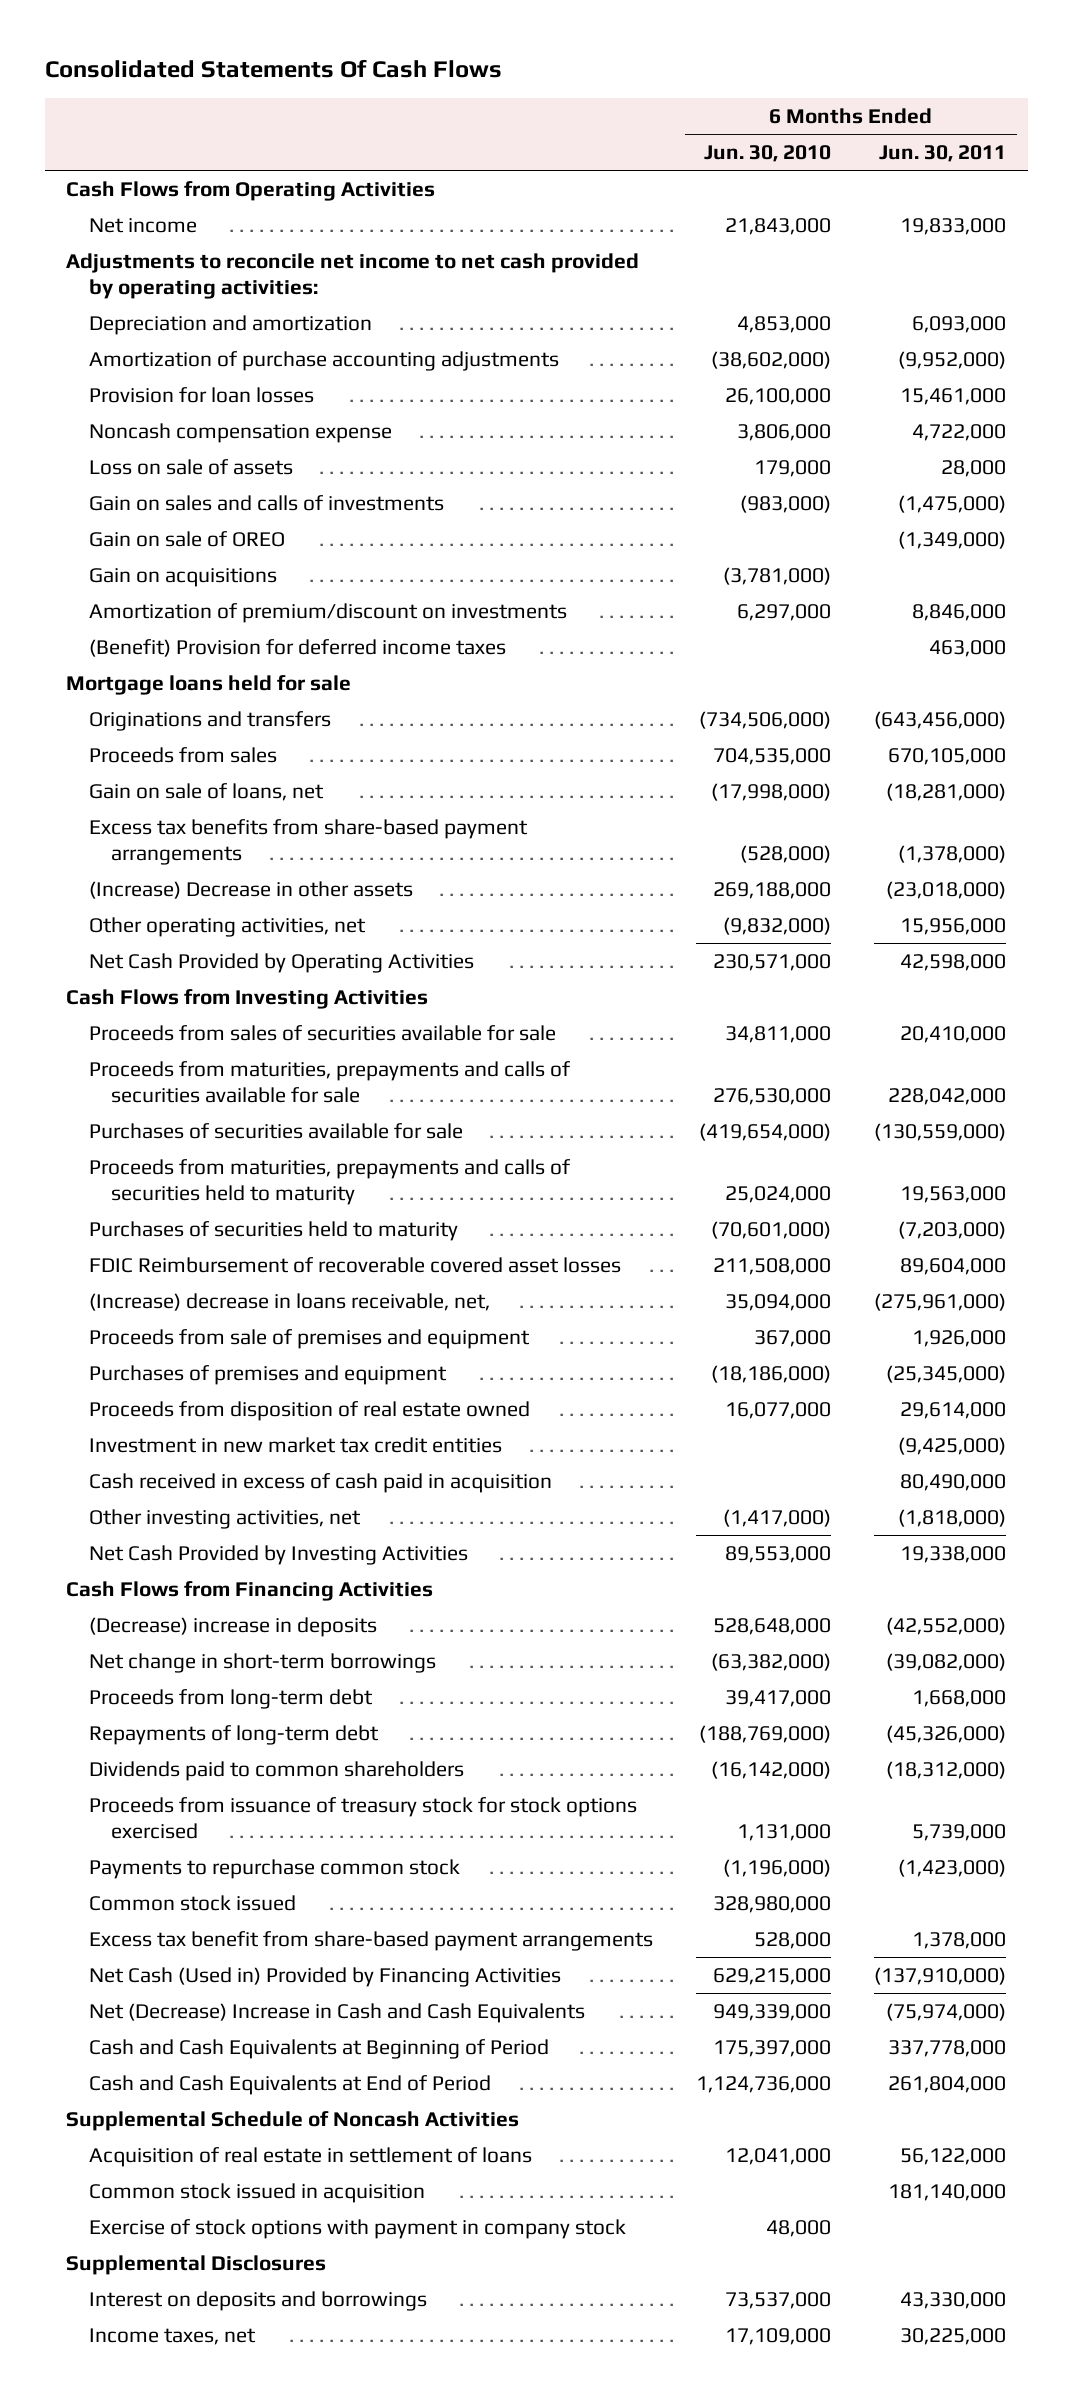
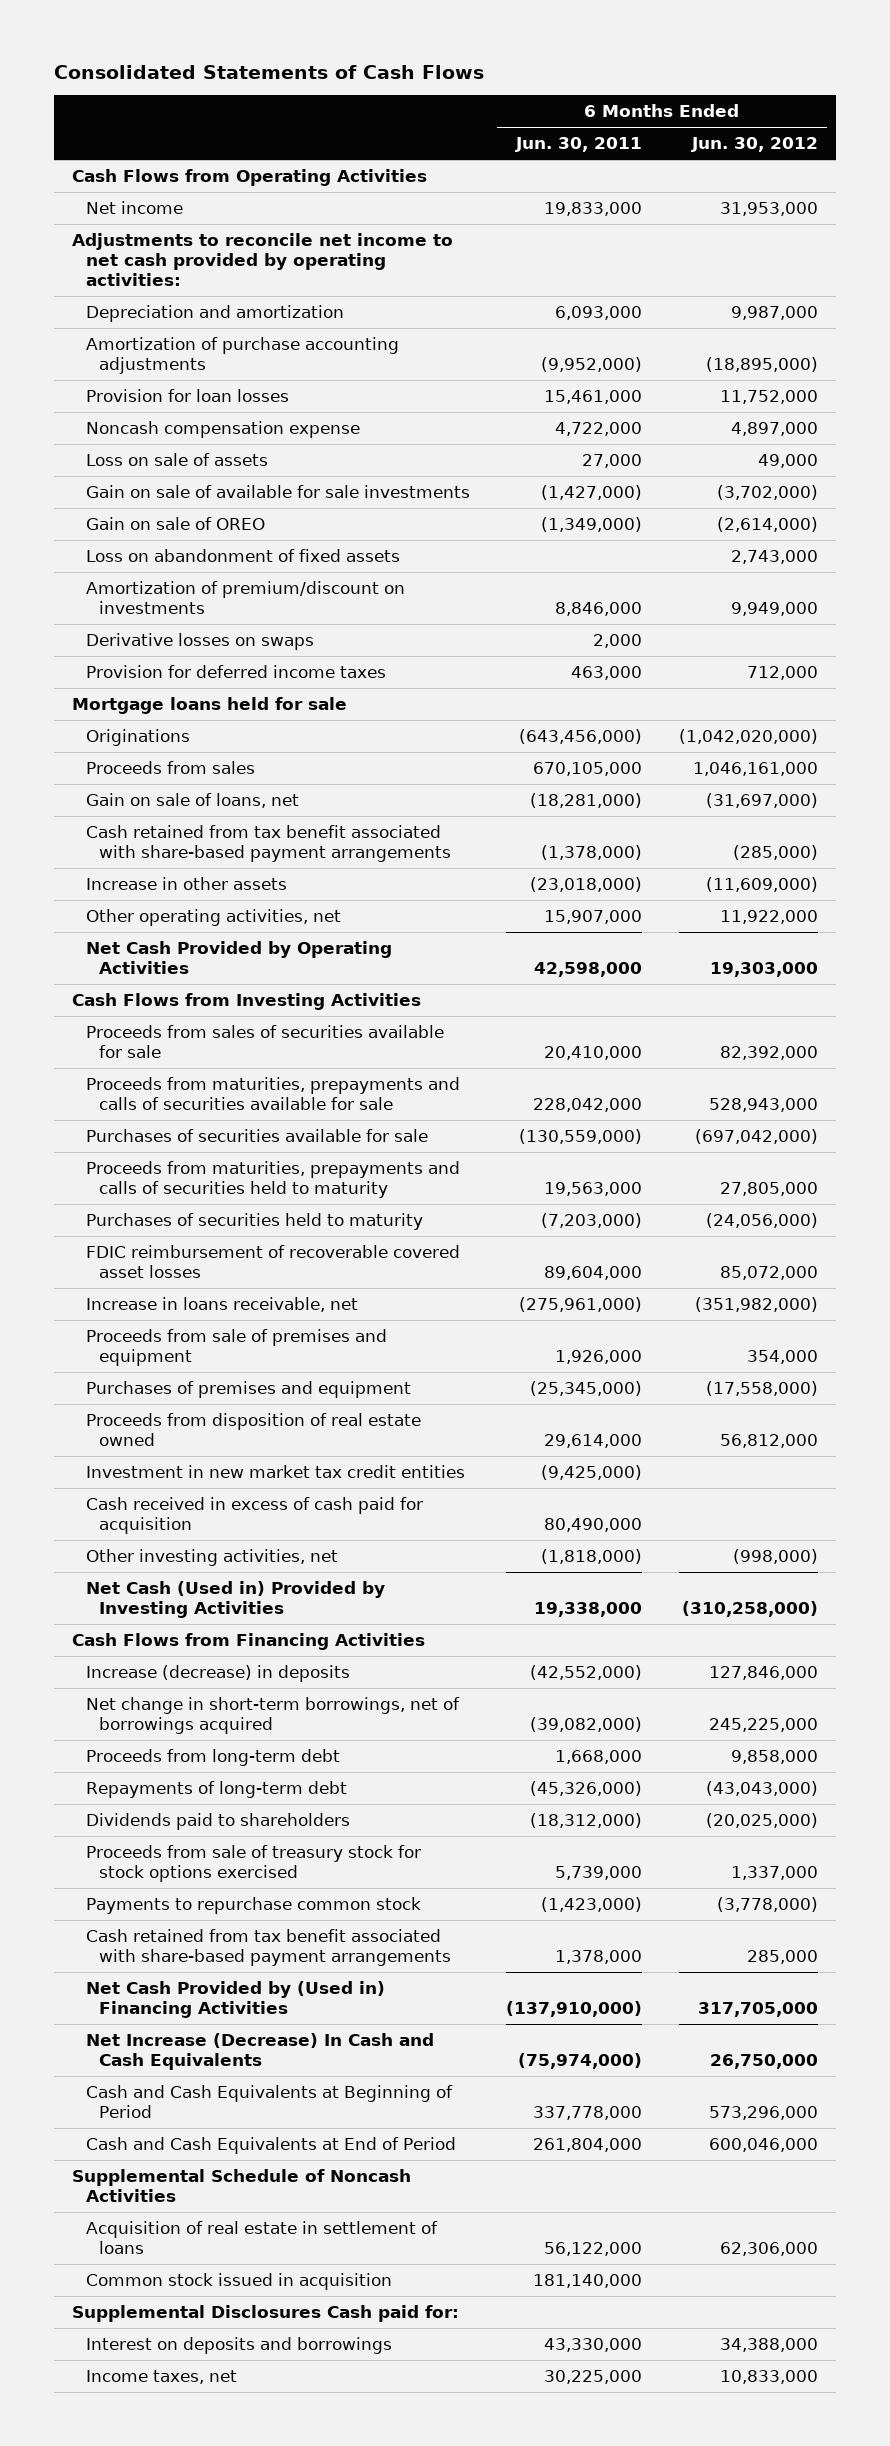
[44,59,502,79] Consolidated Statements Of Cash Flows -> [53,64,484,79] Consolidated Statements of Cash Flows
[704,144,832,162] Jun. 30, 2010 -> none
none -> [691,137,819,153] Jun. 30, 2012
[941,459,1007,477] 28,000 -> [582,453,643,468] 27,000
[88,494,444,511] Gain on sales and calls of investments -> [85,484,470,498] Gain on sale of available for sale investments
[898,494,1007,513] (1,475,000) -> [541,484,643,500] (1,427,000)
[88,567,277,587] Gain on acquisitions -> none
none -> [85,548,400,562] Loss on abandonment of fixed assets
none -> [85,632,314,650] Derivative losses on swaps
[88,638,506,657] (Benefit) Provision for deferred income taxes -> [85,664,386,678] Provision for deferred income taxes
[88,710,331,731] Originations and transfers -> [85,728,190,746] Originations
[88,818,528,865] Excess tax benefits from share-based payment arrangements -> [85,824,452,862] Cash retained from tax benefit associated with share-based payment arrangements
[88,880,413,899] (Increase) Decrease in other assets -> [85,876,287,890] Increase in other assets
[900,917,1007,935] 15,956,000 -> [544,909,643,924] 15,907,000
[88,1256,621,1273] FDIC Reimbursement of recoverable covered asset losses -> [85,1244,460,1278] FDIC reimbursement of recoverable covered asset losses
[88,1292,490,1311] (Increase) decrease in loans receivable, net, -> [85,1296,358,1312] Increase in loans receivable, net
[88,1472,552,1493] Cash received in excess of cash paid in acquisition -> [85,1496,423,1534] Cash received in excess of cash paid for acquisition
[88,1544,468,1565] Net Cash Provided by Investing Activities -> [85,1580,385,1618] Net Cash (Used in) Provided by Investing Activities
[88,1616,377,1637] (Decrease) increase in deposits -> [85,1664,350,1682] Increase (decrease) in deposits
[88,1652,436,1673] Net change in short-term borrowings -> [85,1696,460,1734] Net change in short-term borrowings, net of borrowings acquired
[88,1760,464,1781] Dividends paid to common shareholders -> [85,1812,350,1830] Dividends paid to shareholders
[88,1796,637,1839] Proceeds from issuance of treasury stock for stock options exercised -> [85,1844,421,1882] Proceeds from sale of treasury stock for stock options exercised
[88,1894,296,1911] Common stock issued -> none
[88,1930,653,1951] Excess tax benefit from share-based payment arrangements -> [85,1928,452,1966] Cash retained from tax benefit associated with share-based payment arrangements
[88,1966,561,1987] Net Cash (Used in) Provided by Financing Activities -> [85,1980,385,2018] Net Cash Provided by (Used in) Financing Activities
[88,2002,585,2023] Net (Decrease) Increase in Cash and Cash Equivalents -> [85,2032,434,2070] Net Increase (Decrease) In Cash and Cash Equivalents
[88,2218,626,2239] Exercise of stock options with payment in company stock -> none
[66,2254,327,2275] Supplemental Disclosures -> [72,2304,460,2322] Supplemental Disclosures Cash paid for:

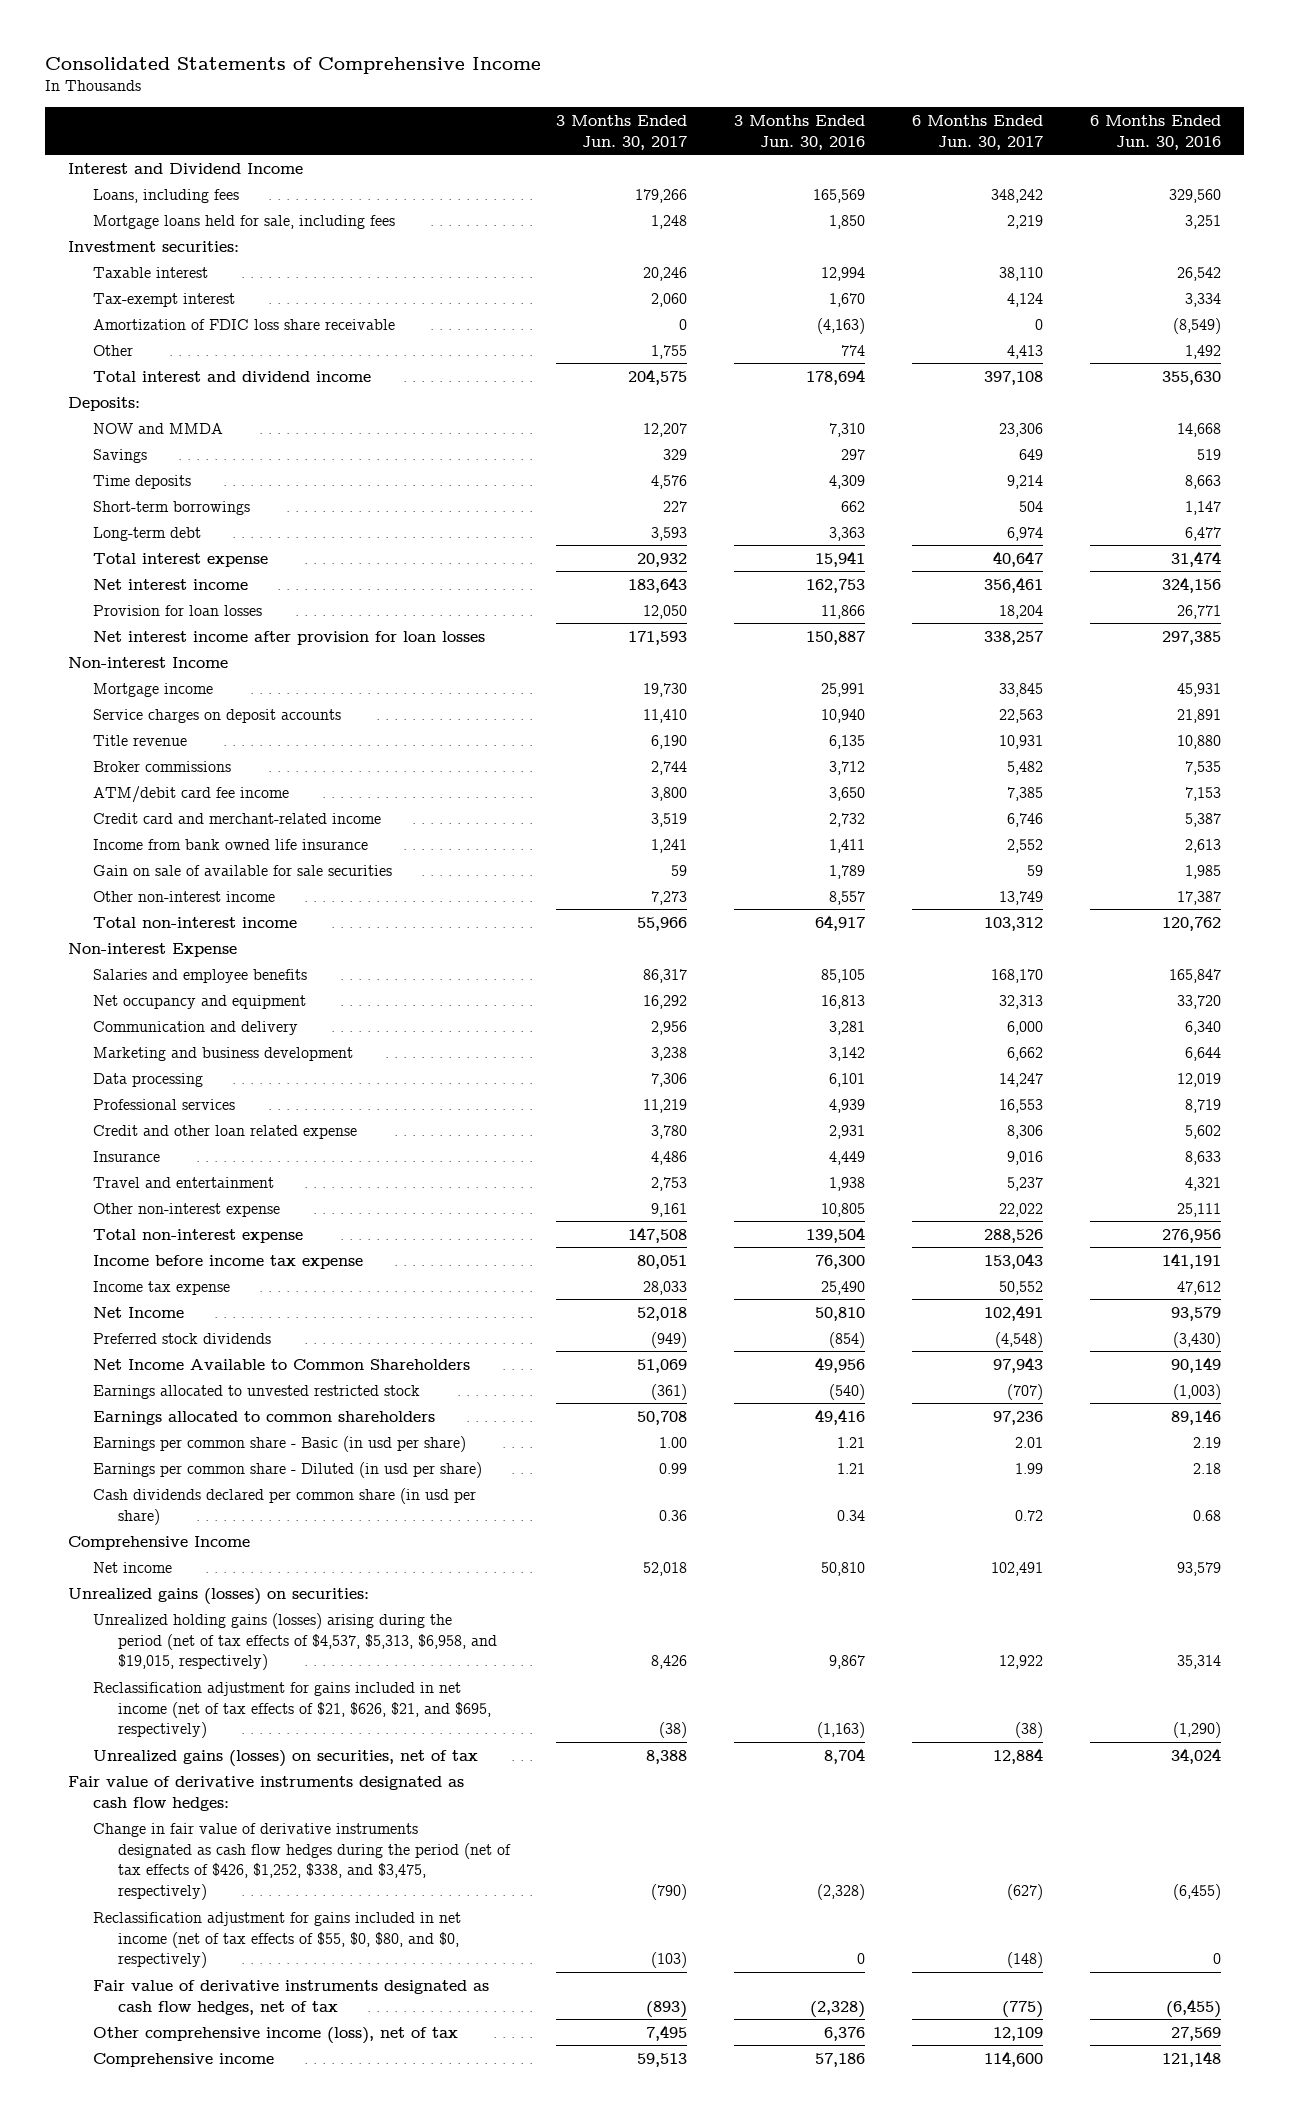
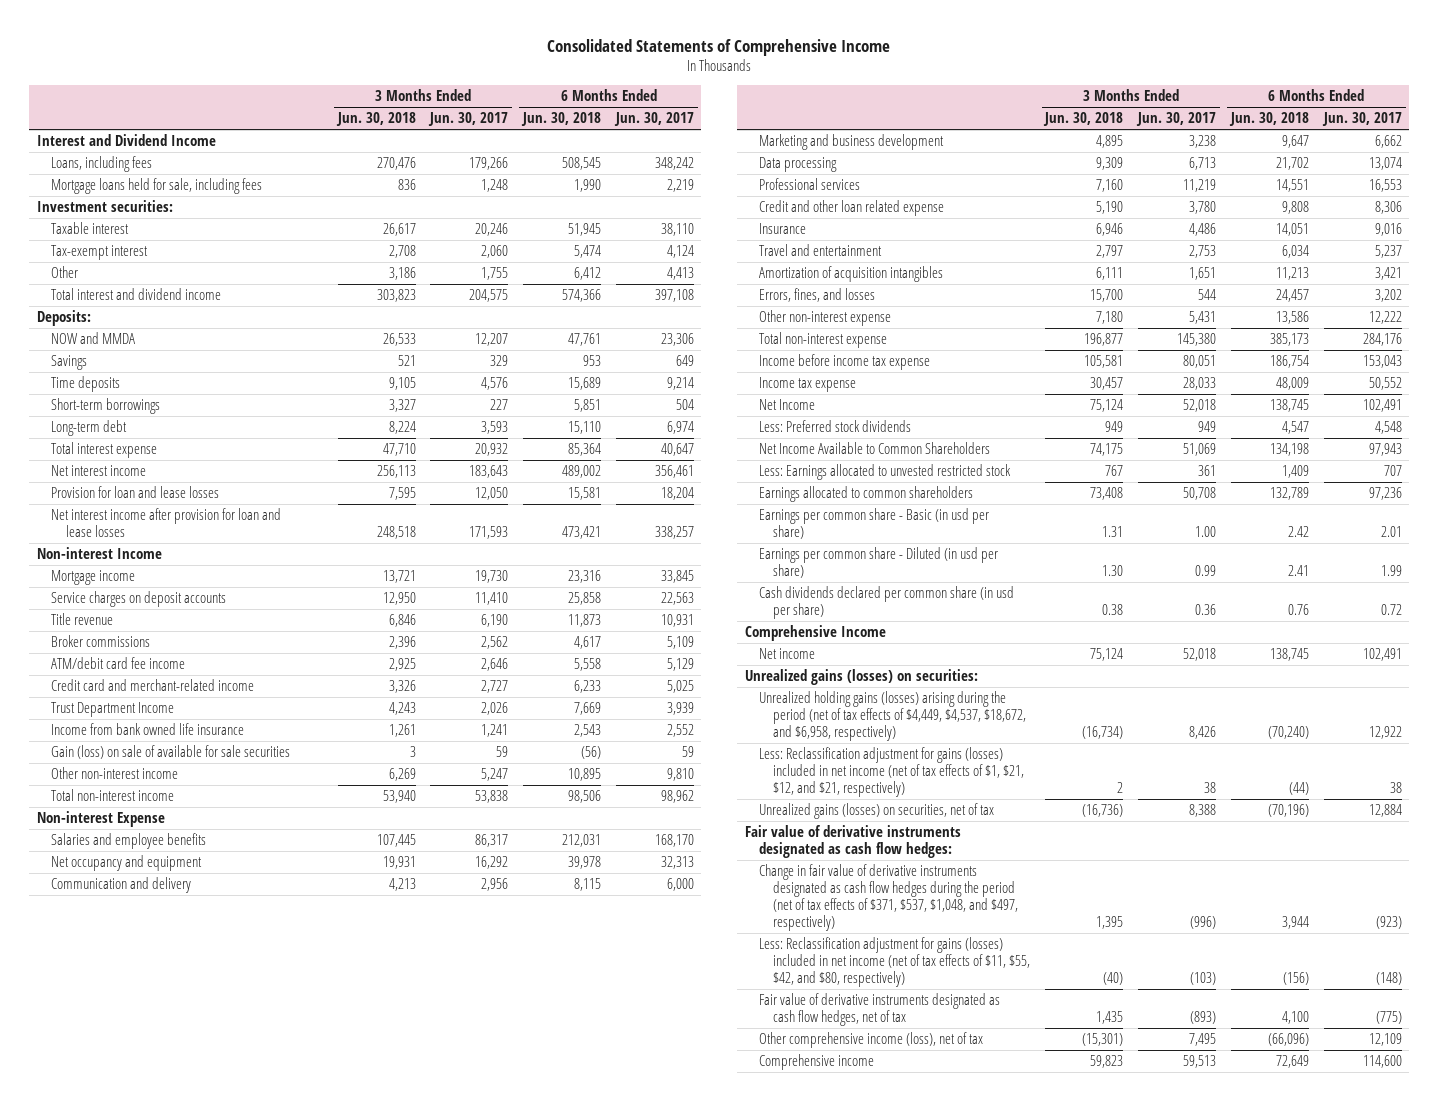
[734,114,866,150] 3 Months Ended Jun. 30, 2016 -> none
[1089,114,1221,150] 6 Months Ended Jun. 30, 2016 -> none
none -> [335,112,416,127] Jun. 30, 2018
none -> [521,112,602,127] Jun. 30, 2018
[92,318,395,330] Amortization of FDIC loss share receivable -> none
[92,604,262,616] Provision for loan losses -> [51,486,220,499] Provision for loan and lease losses
[92,630,485,645] Net interest income after provision for loan losses -> [51,508,282,537] Net interest income after provision for loan and lease losses
[651,760,688,775] 2,744 -> [481,636,509,650] 2,562
[1007,760,1044,775] 5,482 -> [667,636,695,650] 5,109
[651,786,688,801] 3,800 -> [481,658,509,672] 2,646
[1007,786,1044,801] 7,385 -> [667,658,695,672] 5,129
[651,812,688,827] 3,519 -> [481,680,509,694] 2,727
[1007,812,1044,827] 6,746 -> [667,680,695,694] 5,025
none -> [51,702,175,718] Trust Department Income
[92,864,392,876] Gain on sale of available for sale securities -> [51,745,291,760] Gain (loss) on sale of available for sale securities
[651,890,688,905] 7,273 -> [481,768,509,782] 5,247
[999,890,1044,905] 13,749 -> [667,768,695,782] 9,810
[637,916,688,931] 55,966 -> [475,790,509,804] 53,838
[984,916,1044,931] 103,312 -> [661,790,695,804] 98,962
[651,1072,688,1087] 7,306 -> [1189,157,1217,171] 6,713
[999,1072,1044,1087] 14,247 -> [1368,157,1402,171] 13,074
none -> [759,266,944,283] Amortization of acquisition intangibles
none -> [759,288,876,303] Errors, fines, and losses
[651,1202,688,1217] 9,161 -> [1189,311,1217,325] 5,431
[999,1202,1044,1217] 22,022 -> [1368,311,1402,325] 12,222
[628,1226,688,1243] 147,508 -> [1177,333,1217,347] 145,380
[984,1228,1044,1243] 288,526 -> [1362,333,1402,347] 284,176
[92,1332,271,1344] Preferred stock dividends -> [759,420,912,433] Less: Preferred stock dividends
[651,1331,688,1348] (949) -> [1198,421,1217,433] 949
[995,1331,1044,1348] (4,548) -> [1374,421,1402,435] 4,548
[92,1384,420,1399] Earnings allocated to unvested restricted stock -> [759,464,1012,481] Less: Earnings allocated to unvested restricted stock
[651,1383,688,1400] (361) -> [1198,465,1217,477] 361
[1007,1383,1044,1400] (707) -> [1383,465,1402,477] 707
[92,1612,497,1671] Unrealized holding gains (losses) arising during the period (net of tax effects of $4,537, $5,313, $6,958, and $19,015, respectively) -> [759,691,1027,741] Unrealized holding gains (losses) arising during the period (net of tax effects of $4,449, $4,537, $18,672, and $6,958, respectively)
[92,1681,491,1739] Reclassification adjustment for gains included in net income (net of tax effects of $21, $626, $21, and $695, respectively) -> [759,747,1025,797] Less: Reclassification adjustment for gains (losses) included in net income (net of tax effects of $1, $21, $12, and $21, respectively)
[659,1722,688,1739] (38) -> [1204,781,1217,793] 38
[1015,1722,1044,1739] (38) -> [1389,781,1402,793] 38
[92,1822,511,1901] Change in fair value of derivative instruments designated as cash flow hedges during the period (net of tax effects of $426, $1,252, $338, and $3,475, respectively) -> [759,864,1019,931] Change in fair value of derivative instruments designated as cash flow hedges during the period (net of tax effects of $371, $537, $1,048, and $497, respectively)
[651,1884,688,1901] (790) -> [1190,915,1217,929] (996)
[1007,1884,1044,1901] (627) -> [1375,915,1402,929] (923)
[92,1911,461,1969] Reclassification adjustment for gains included in net income (net of tax effects of $55, $0, $80, and $0, respectively) -> [759,937,1031,987] Less: Reclassification adjustment for gains (losses) included in net income (net of tax effects of $11, $55, $42, and $80, respectively)

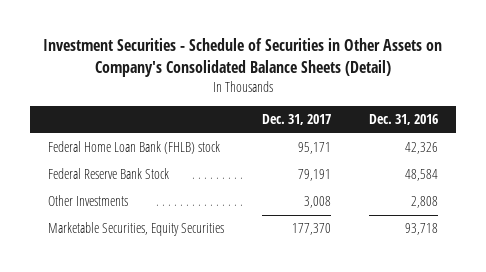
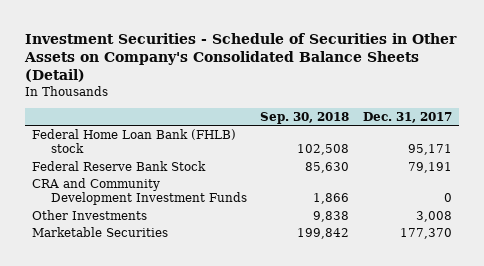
[368,114,438,126] Dec. 31, 2016 -> none
none -> [260,112,350,125] Sep. 30, 2018
none -> [31,177,247,206] CRA and Community Development Investment Funds
[48,222,225,237] Marketable Securities, Equity Securities -> [31,226,168,237] Marketable Securities

